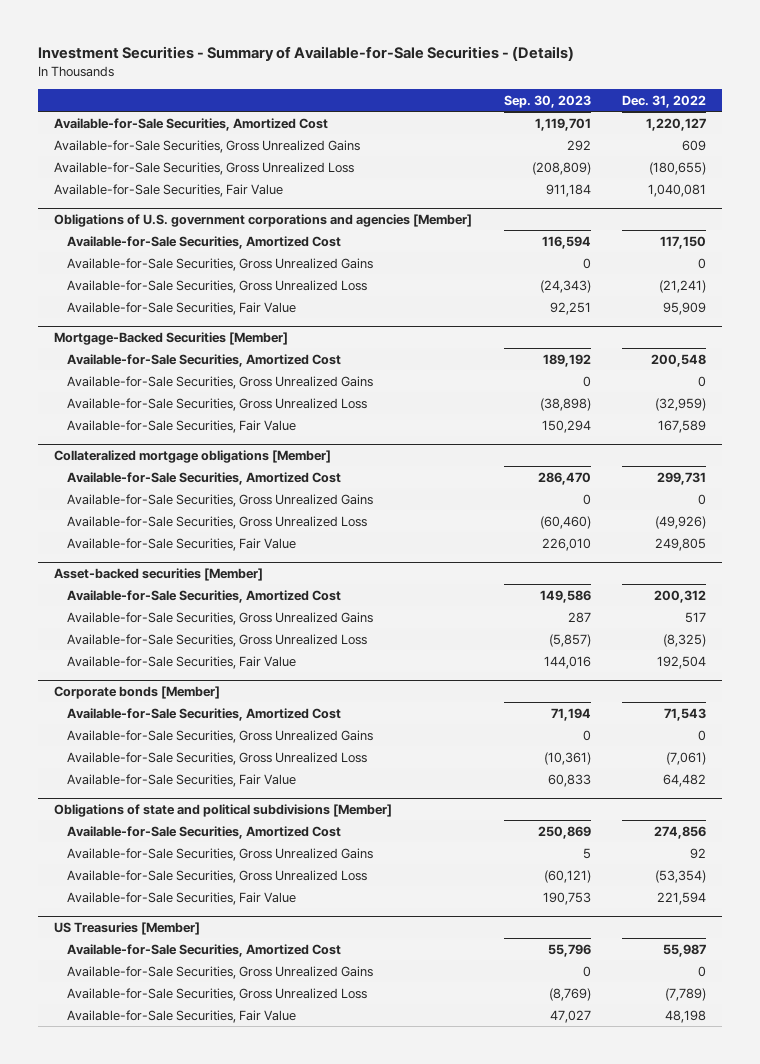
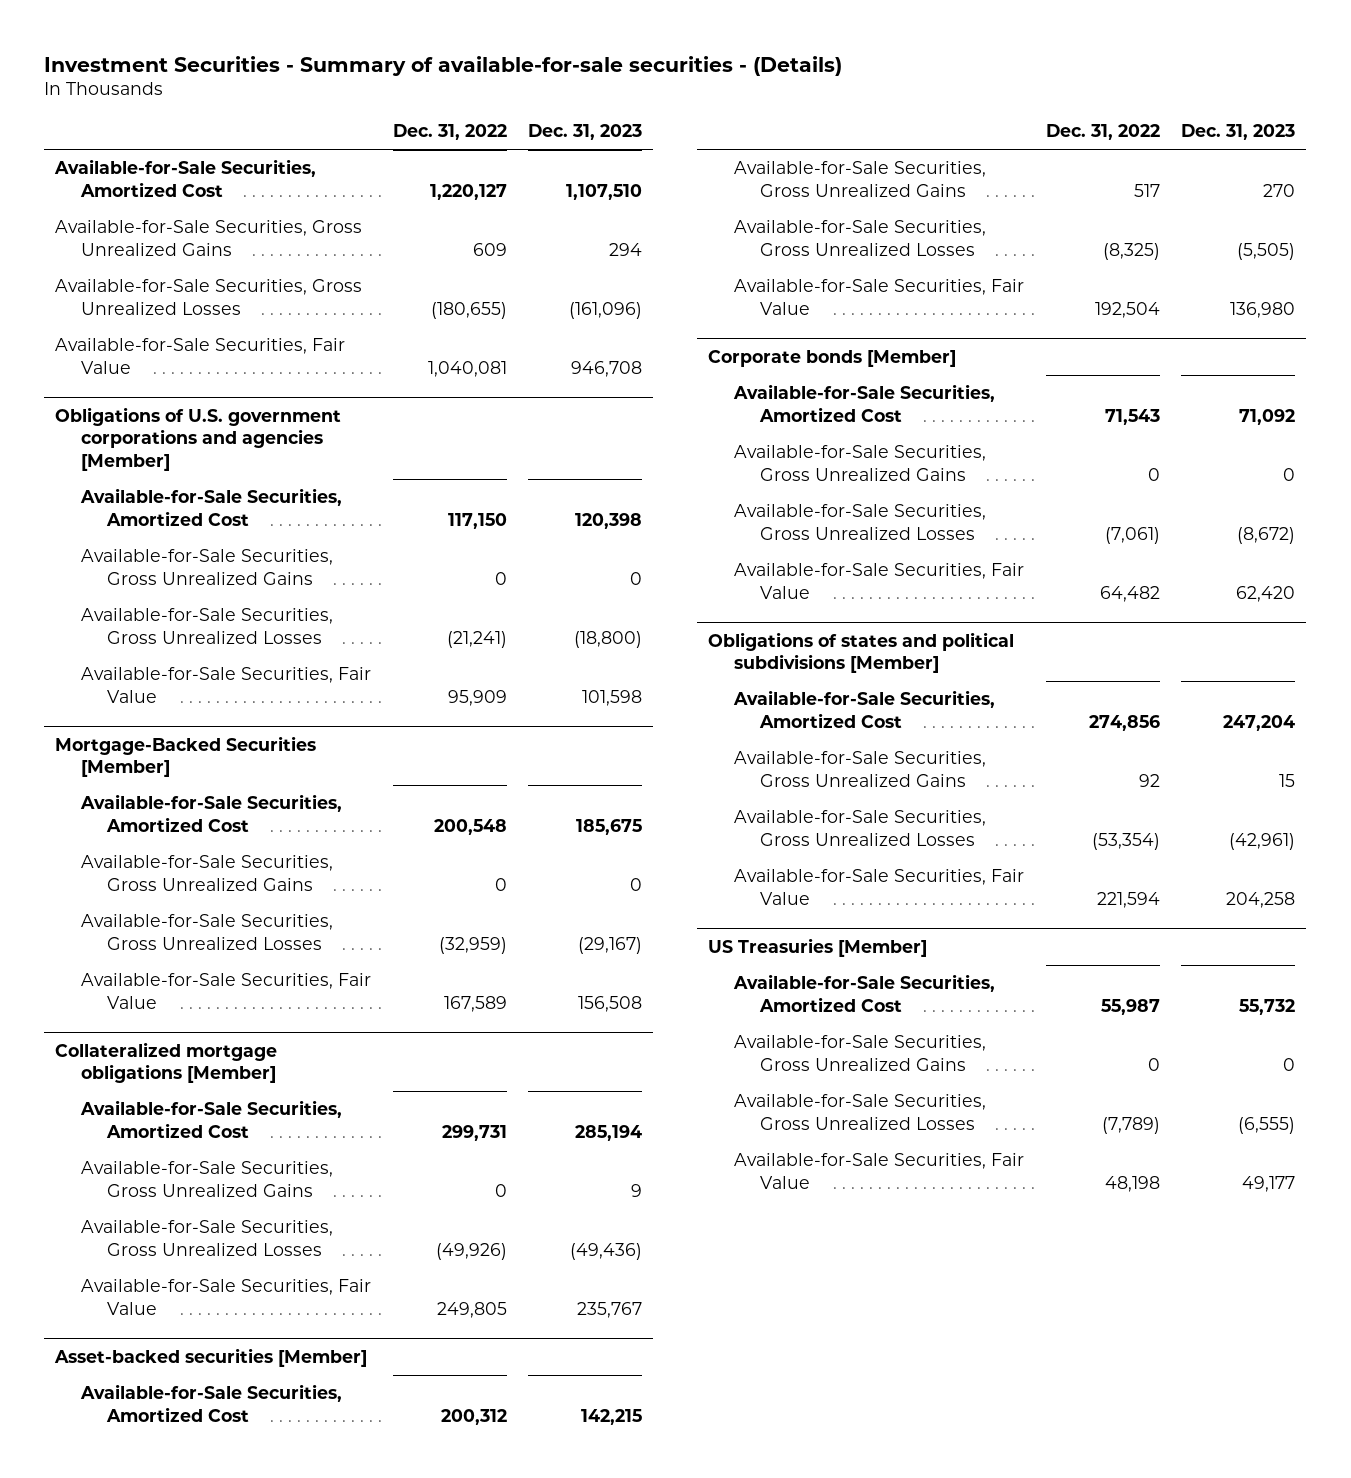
[37,46,574,62] Investment Securities - Summary of Available-for-Sale Securities - (Details) -> [44,55,843,76] Investment Securities - Summary of available-for-sale securities - (Details)
[503,95,591,109] Sep. 30, 2023 -> none
none -> [528,124,643,141] Dec. 31, 2023
[53,161,354,175] Available-for-Sale Securities, Gross Unrealized Loss -> [55,279,363,315] Available-for-Sale Securities, Gross Unrealized Losses
[67,279,368,293] Available-for-Sale Securities, Gross Unrealized Loss -> [81,608,334,644] Available-for-Sale Securities, Gross Unrealized Losses
[67,397,368,411] Available-for-Sale Securities, Gross Unrealized Loss -> [81,914,334,950] Available-for-Sale Securities, Gross Unrealized Losses
[67,515,368,529] Available-for-Sale Securities, Gross Unrealized Loss -> [81,1220,334,1256] Available-for-Sale Securities, Gross Unrealized Losses
[67,633,368,647] Available-for-Sale Securities, Gross Unrealized Loss -> [734,220,987,256] Available-for-Sale Securities, Gross Unrealized Losses
[67,751,368,765] Available-for-Sale Securities, Gross Unrealized Loss -> [734,504,987,540] Available-for-Sale Securities, Gross Unrealized Losses
[53,803,392,817] Obligations of state and political subdivisions [Member] -> [708,631,1015,674] Obligations of states and political subdivisions [Member]
[67,869,368,883] Available-for-Sale Securities, Gross Unrealized Loss -> [734,810,987,846] Available-for-Sale Securities, Gross Unrealized Losses
[67,987,368,1001] Available-for-Sale Securities, Gross Unrealized Loss -> [734,1094,987,1130] Available-for-Sale Securities, Gross Unrealized Losses

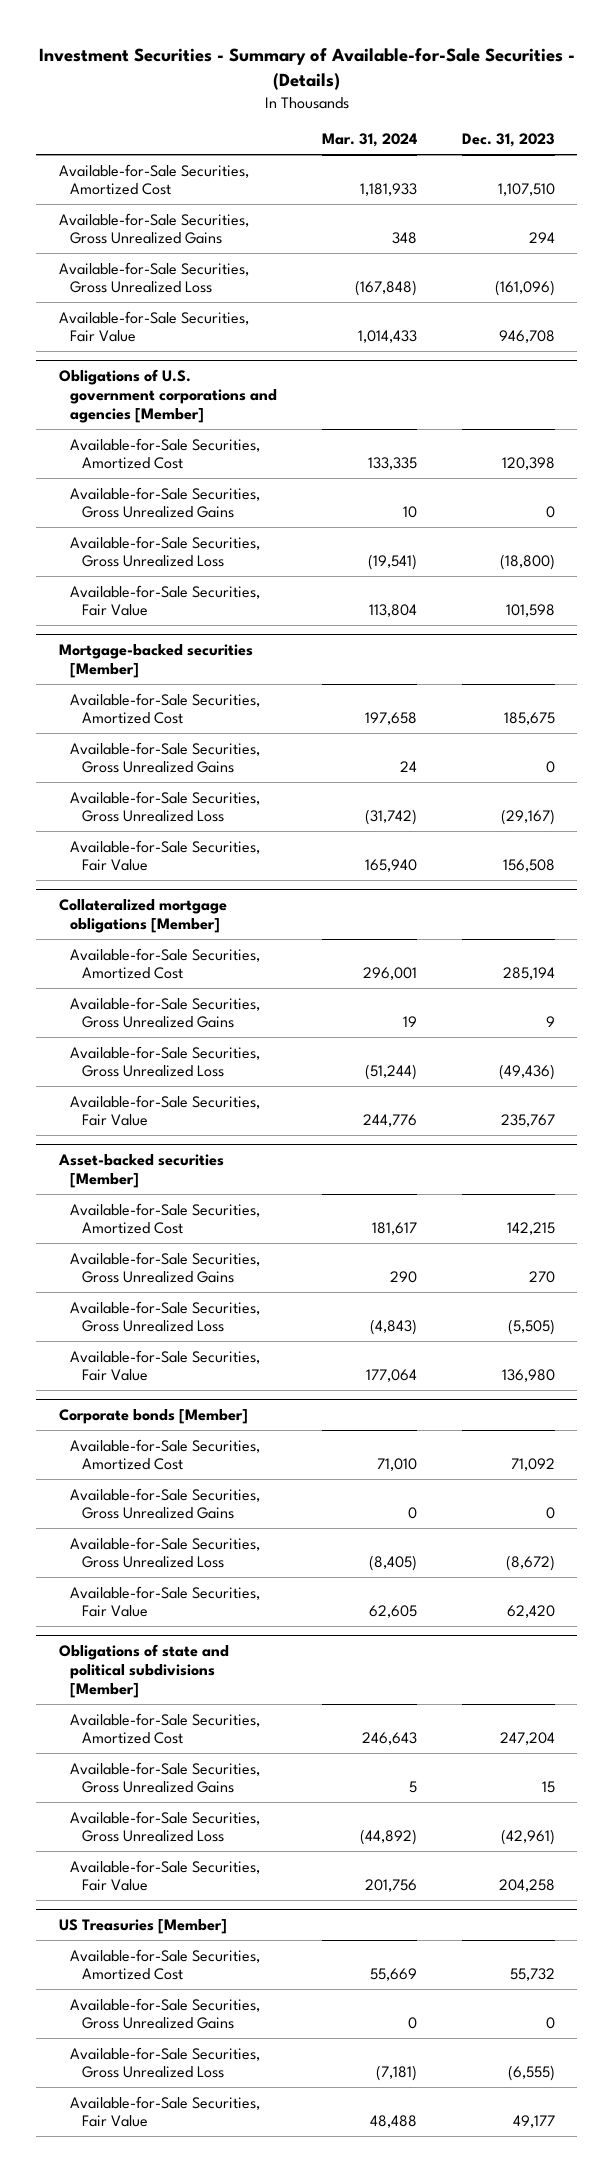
[44,55,843,76] Investment Securities - Summary of available-for-sale securities - (Details) -> [38,48,575,91] Investment Securities - Summary of Available-for-Sale Securities - (Details)
[392,124,507,141] Dec. 31, 2022 -> none
none -> [321,133,417,148] Mar. 31, 2024
[55,279,363,315] Available-for-Sale Securities, Gross Unrealized Losses -> [58,261,249,294] Available-for-Sale Securities, Gross Unrealized Loss
[81,608,334,644] Available-for-Sale Securities, Gross Unrealized Losses -> [70,535,261,568] Available-for-Sale Securities, Gross Unrealized Loss
[55,735,317,778] Mortgage-Backed Securities [Member] -> [58,644,253,678] Mortgage-backed securities [Member]
[81,914,334,950] Available-for-Sale Securities, Gross Unrealized Losses -> [70,790,261,823] Available-for-Sale Securities, Gross Unrealized Loss
[81,1220,334,1256] Available-for-Sale Securities, Gross Unrealized Losses -> [70,1045,261,1078] Available-for-Sale Securities, Gross Unrealized Loss
[734,220,987,256] Available-for-Sale Securities, Gross Unrealized Losses -> [70,1300,261,1333] Available-for-Sale Securities, Gross Unrealized Loss
[734,504,987,540] Available-for-Sale Securities, Gross Unrealized Losses -> [70,1536,261,1569] Available-for-Sale Securities, Gross Unrealized Loss
[708,631,1015,674] Obligations of states and political subdivisions [Member] -> [58,1644,229,1698] Obligations of state and political subdivisions [Member]
[734,810,987,846] Available-for-Sale Securities, Gross Unrealized Losses -> [70,1810,261,1843] Available-for-Sale Securities, Gross Unrealized Loss
[734,1094,987,1130] Available-for-Sale Securities, Gross Unrealized Losses -> [70,2046,261,2079] Available-for-Sale Securities, Gross Unrealized Loss

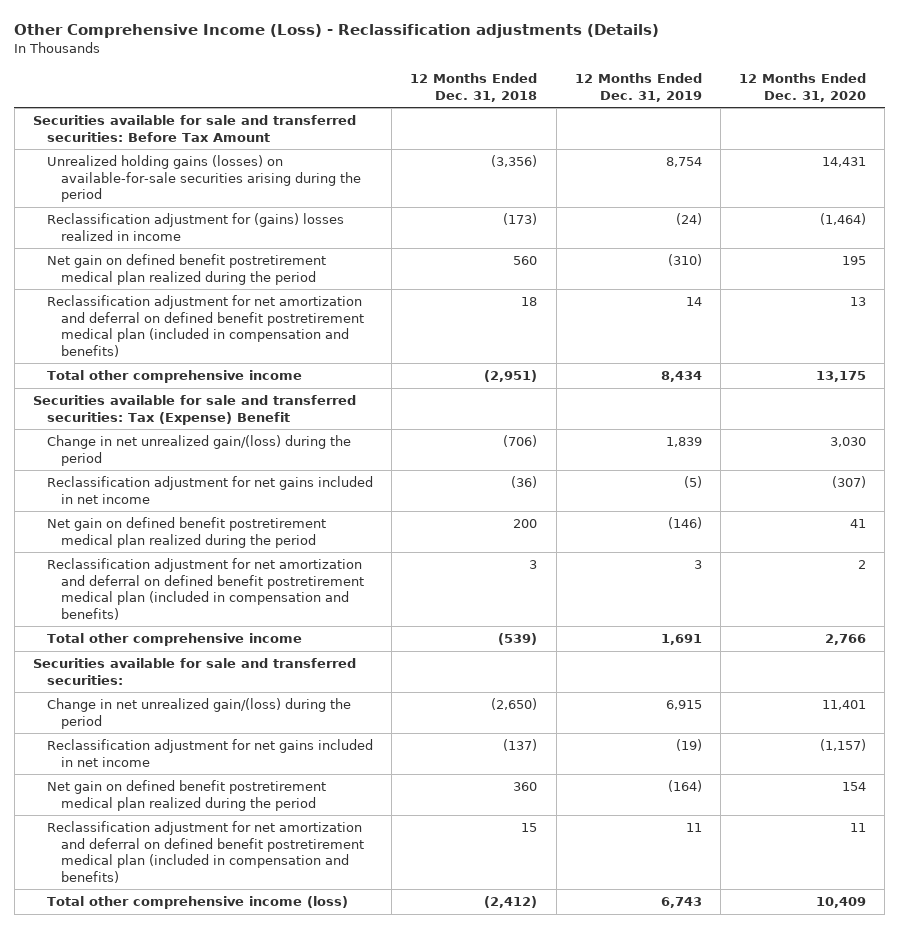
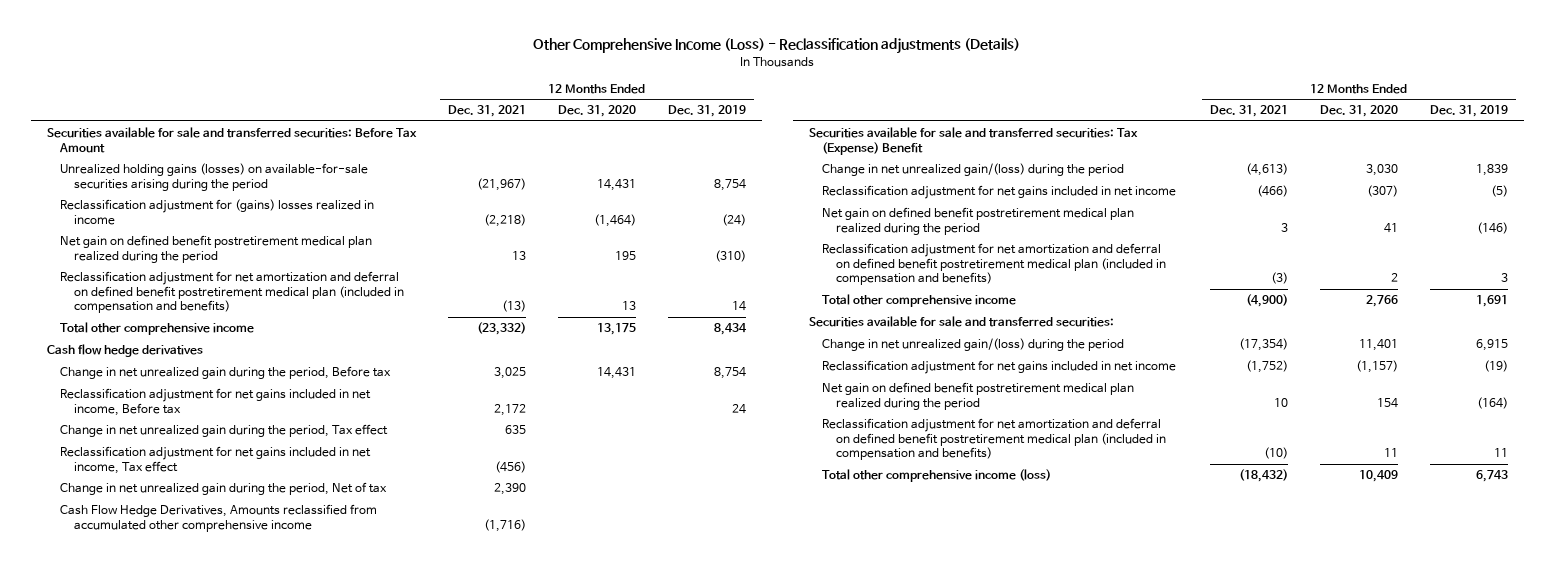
[410,73,538,102] 12 Months Ended Dec. 31, 2018 -> none
none -> [447,105,526,118] Dec. 31, 2021
none -> [46,344,203,358] Cash flow hedge derivatives
none -> [60,366,392,380] Change in net unrealized gain during the period, Before tax
none -> [60,388,372,416] Reclassification adjustment for net gains included in net income, Before tax
none -> [60,424,389,438] Change in net unrealized gain during the period, Tax effect
none -> [60,446,372,474] Reclassification adjustment for net gains included in net income, Tax effect
none -> [60,482,388,496] Change in net unrealized gain during the period, Net of tax
none -> [60,504,378,532] Cash Flow Hedge Derivatives, Amounts reclassified from accumulated other comprehensive income

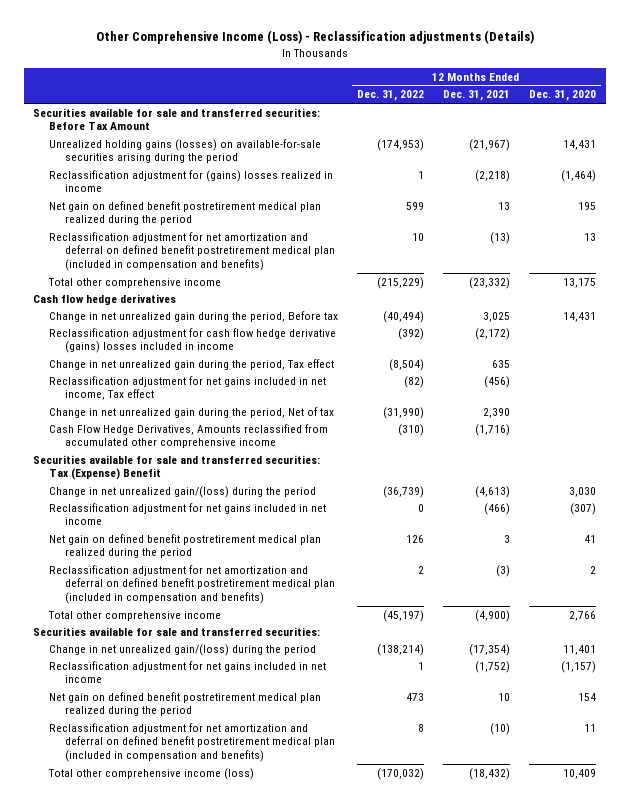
[668,105,747,118] Dec. 31, 2019 -> none
none -> [356,90,424,102] Dec. 31, 2022
[60,388,372,416] Reclassification adjustment for net gains included in net income, Before tax -> [48,327,336,354] Reclassification adjustment for cash flow hedge derivative (gains) losses included in income
[493,403,526,416] 2,172 -> [474,327,510,340] (2,172)

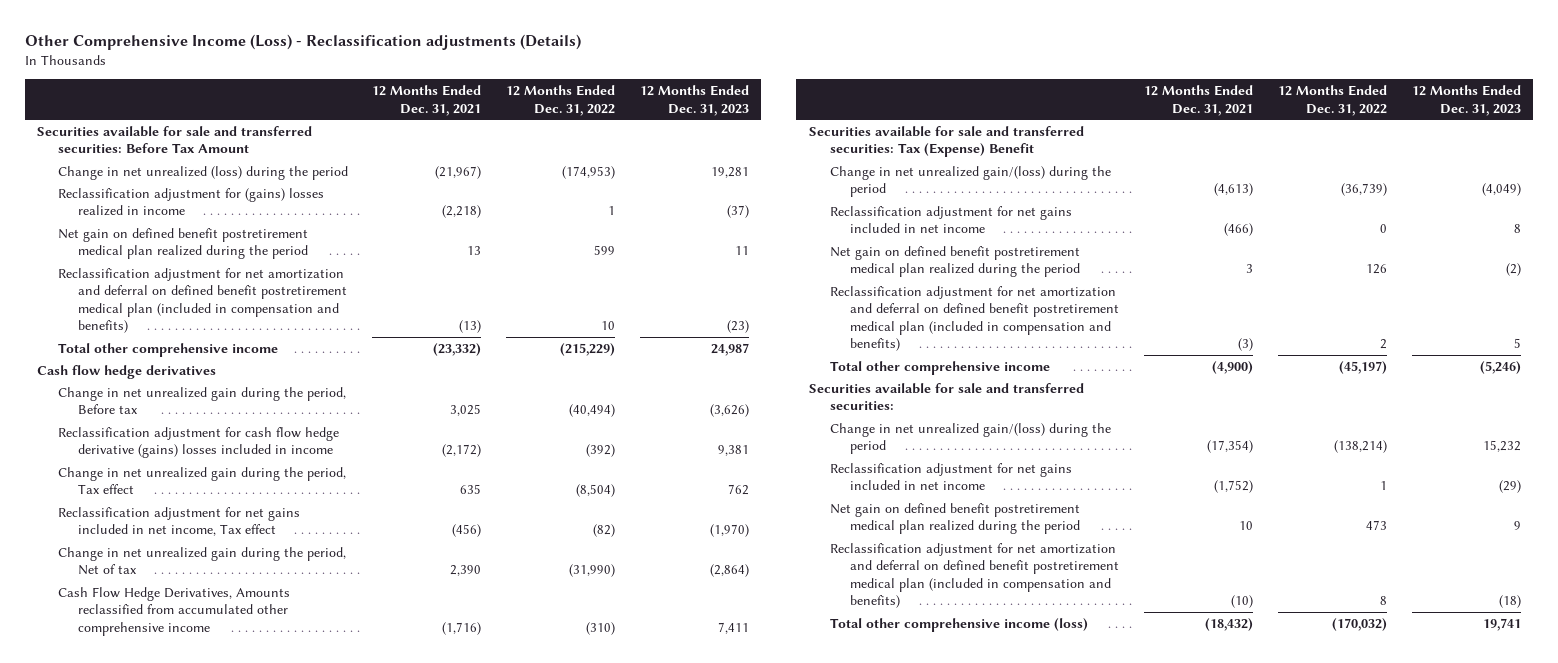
[529,90,597,102] Dec. 31, 2020 -> none
none -> [639,85,749,116] 12 Months Ended Dec. 31, 2023
[48,138,321,164] Unrealized holding gains (losses) on available-for-sale securities arising during the period -> [57,165,348,180] Change in net unrealized (loss) during the period

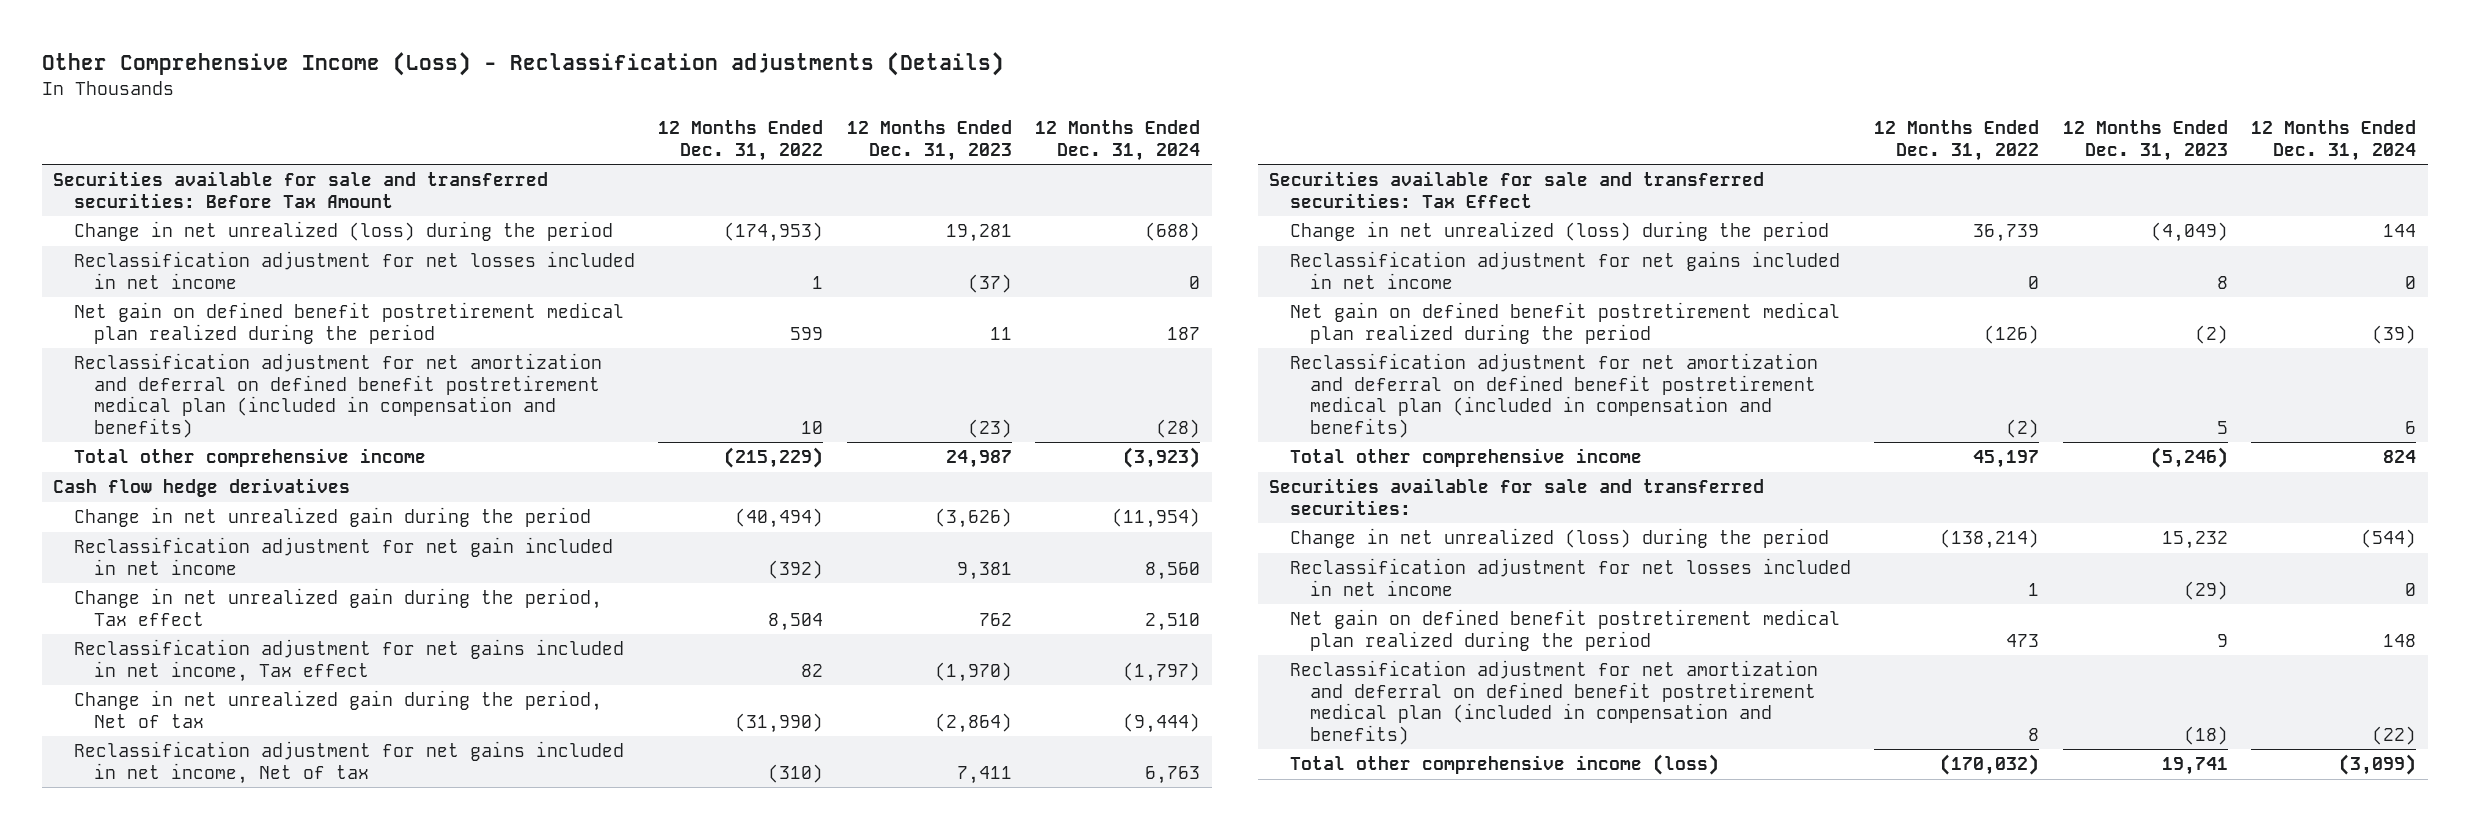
[372,85,482,116] 12 Months Ended Dec. 31, 2021 -> none
none -> [1035,120,1201,161] 12 Months Ended Dec. 31, 2024
[57,187,324,217] Reclassification adjustment for (gains) losses realized in income -> [73,251,635,289] Reclassification adjustment for net losses included in net income
[57,386,346,415] Change in net unrealized gain during the period, Before tax -> [73,507,591,528] Change in net unrealized gain during the period
[57,426,339,459] Reclassification adjustment for cash flow hedge derivative (gains) losses included in income -> [73,537,613,575] Reclassification adjustment for net gain included in net income
[576,484,616,498] (8,504) -> [768,612,824,631] 8,504
[593,524,616,538] (82) -> [801,663,824,677] 82
[57,586,290,636] Cash Flow Hedge Derivatives, Amounts reclassified from accumulated other comprehensive income -> [73,741,624,784] Reclassification adjustment for net gains included in net income, Net of tax
[808,125,1084,158] Securities available for sale and transferred securities: Tax (Expense) Benefit -> [1269,171,1765,208] Securities available for sale and transferred securities: Tax Effect
[829,165,1111,198] Change in net unrealized gain/(loss) during the period -> [1289,221,1829,242] Change in net unrealized (loss) during the period
[1341,183,1388,197] (36,739) -> [1973,224,2040,243] 36,739
[1366,264,1388,275] 126 -> [1984,324,2040,344] (126)
[1380,339,1388,350] 2 -> [2006,418,2040,438] (2)
[1339,360,1388,374] (45,197) -> [1973,450,2040,469] 45,197
[829,422,1111,455] Change in net unrealized gain/(loss) during the period -> [1289,528,1829,549] Change in net unrealized (loss) during the period
[829,462,1072,491] Reclassification adjustment for net gains included in net income -> [1289,558,1851,596] Reclassification adjustment for net losses included in net income

